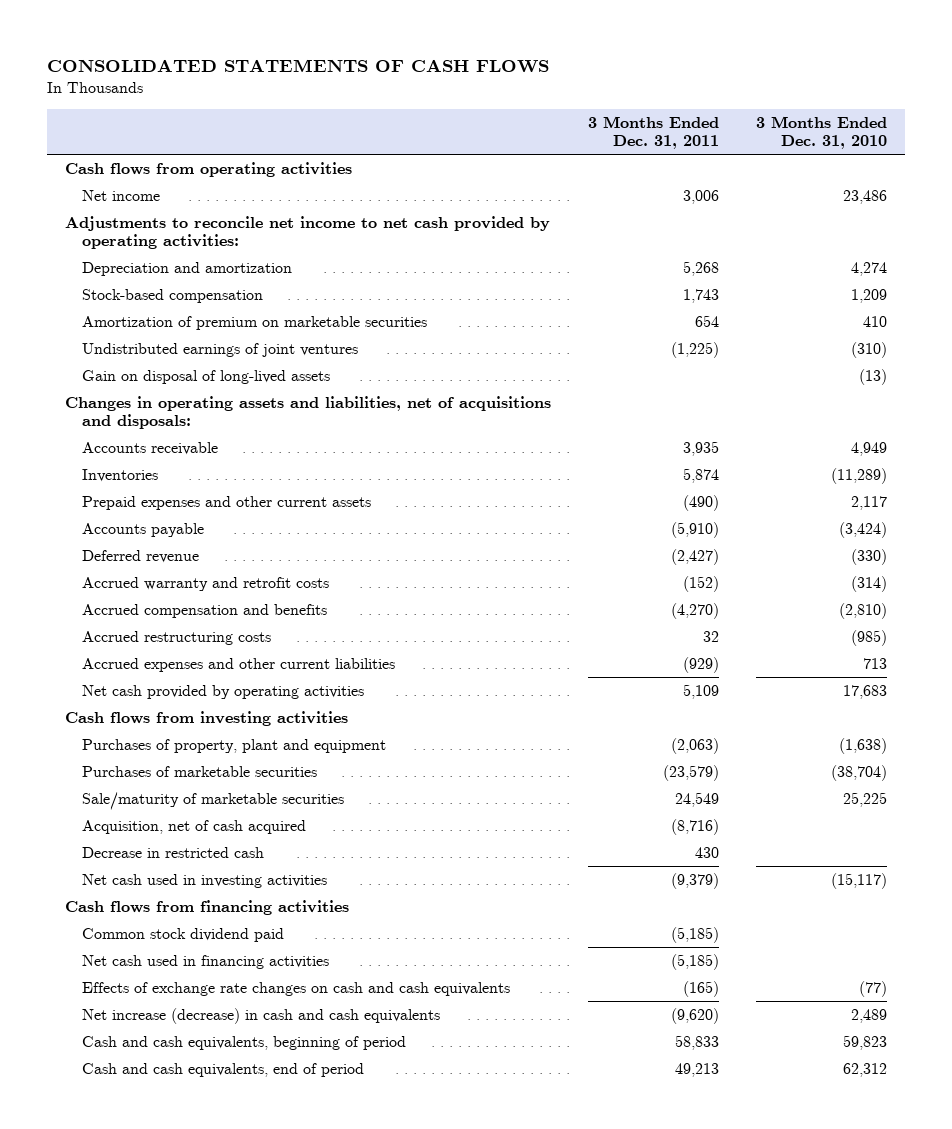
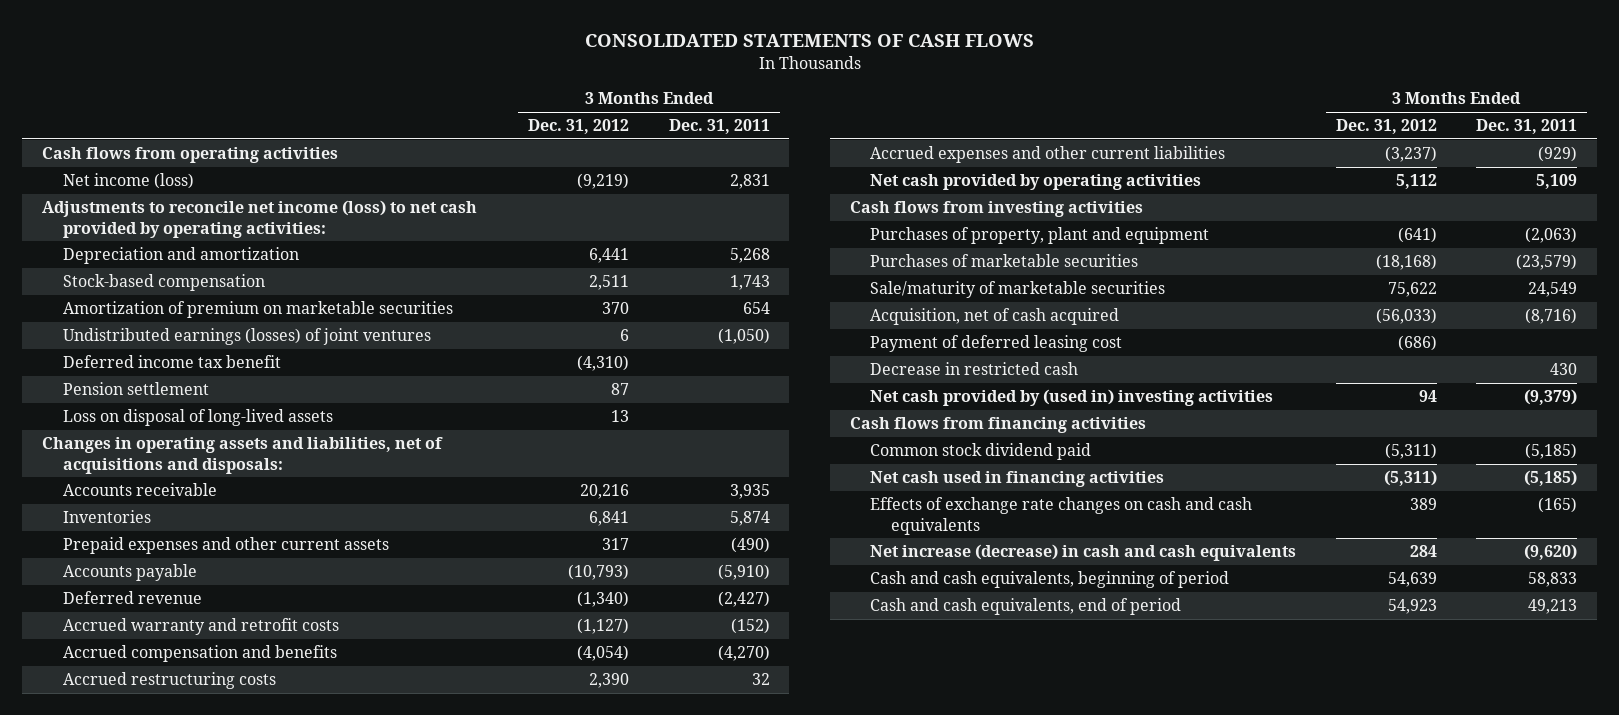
[755,116,887,150] 3 Months Ended Dec. 31, 2010 -> none
none -> [528,119,630,135] Dec. 31, 2012
[82,190,161,202] Net income -> [62,173,194,190] Net income (loss)
[683,190,720,205] 3,006 -> [729,174,770,190] 2,831
[65,216,551,250] Adjustments to reconcile net income to net cash provided by operating activities: -> [41,200,477,238] Adjustments to reconcile net income (loss) to net cash provided by operating activities:
[82,343,359,358] Undistributed earnings of joint ventures -> [62,328,431,346] Undistributed earnings (losses) of joint ventures
[671,342,720,359] (1,225) -> [717,328,770,345] (1,050)
none -> [62,355,281,369] Deferred income tax benefit
none -> [62,382,209,396] Pension settlement
[82,370,331,385] Gain on disposal of long-lived assets -> [62,409,333,427] Loss on disposal of long-lived assets
none -> [870,335,1123,353] Payment of deferred leasing cost
[82,874,328,889] Net cash used in investing activities -> [870,389,1274,407] Net cash provided by (used in) investing activities

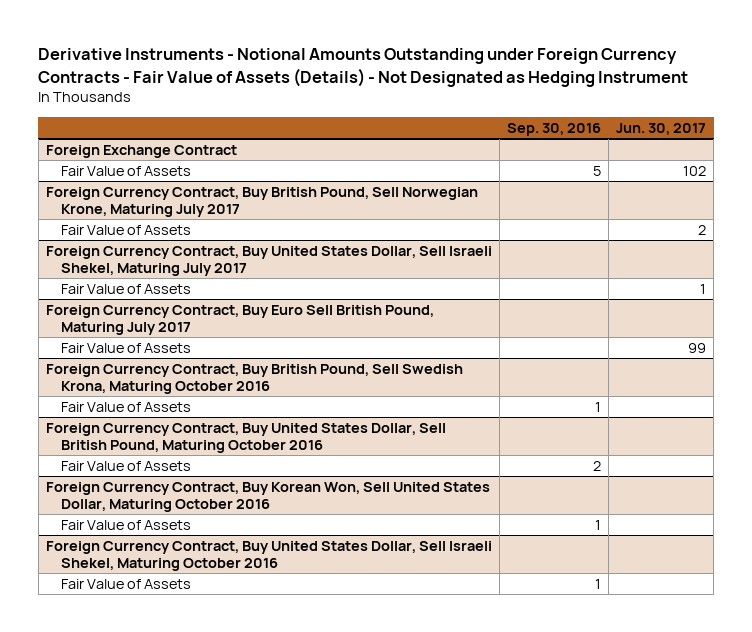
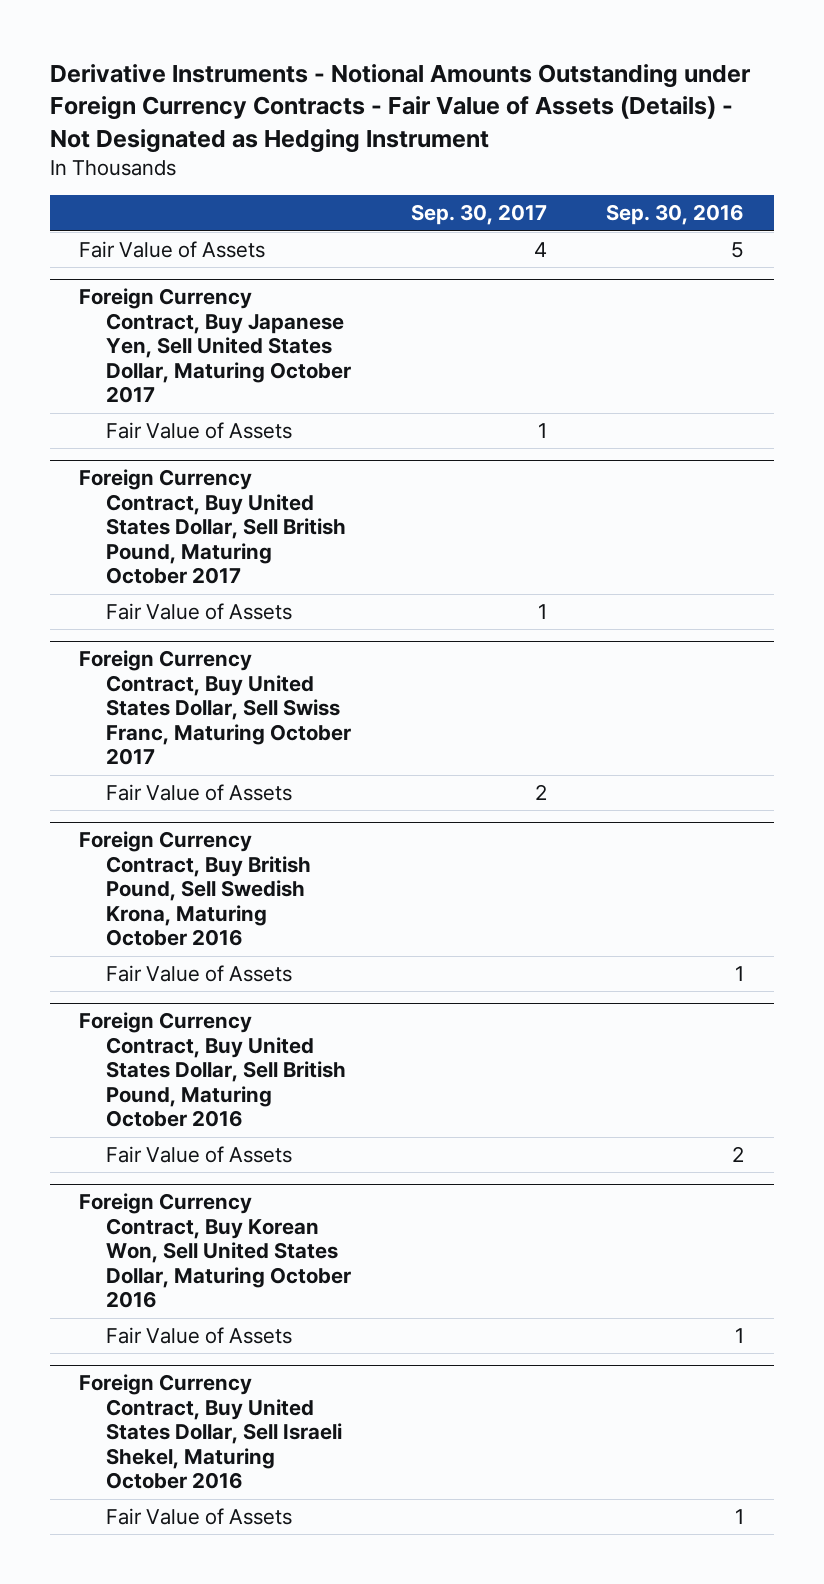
[616,122,707,135] Jun. 30, 2017 -> none
none -> [410,204,547,226] Sep. 30, 2017
[45,144,237,158] Foreign Exchange Contract -> none
[45,186,478,217] Foreign Currency Contract, Buy British Pound, Sell Norwegian Krone, Maturing July 2017 -> [79,288,352,404] Foreign Currency Contract, Buy Japanese Yen, Sell United States Dollar, Maturing October 2017
[45,245,492,276] Foreign Currency Contract, Buy United States Dollar, Sell Israeli Shekel, Maturing July 2017 -> [79,469,347,585] Foreign Currency Contract, Buy United States Dollar, Sell British Pound, Maturing October 2017
[45,304,434,335] Foreign Currency Contract, Buy Euro Sell British Pound, Maturing July 2017 -> [79,650,352,766] Foreign Currency Contract, Buy United States Dollar, Sell Swiss Franc, Maturing October 2017

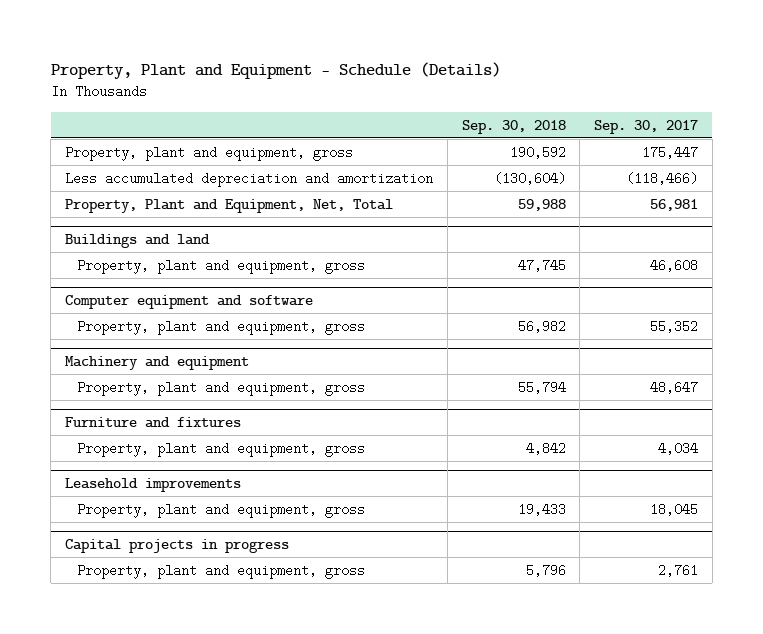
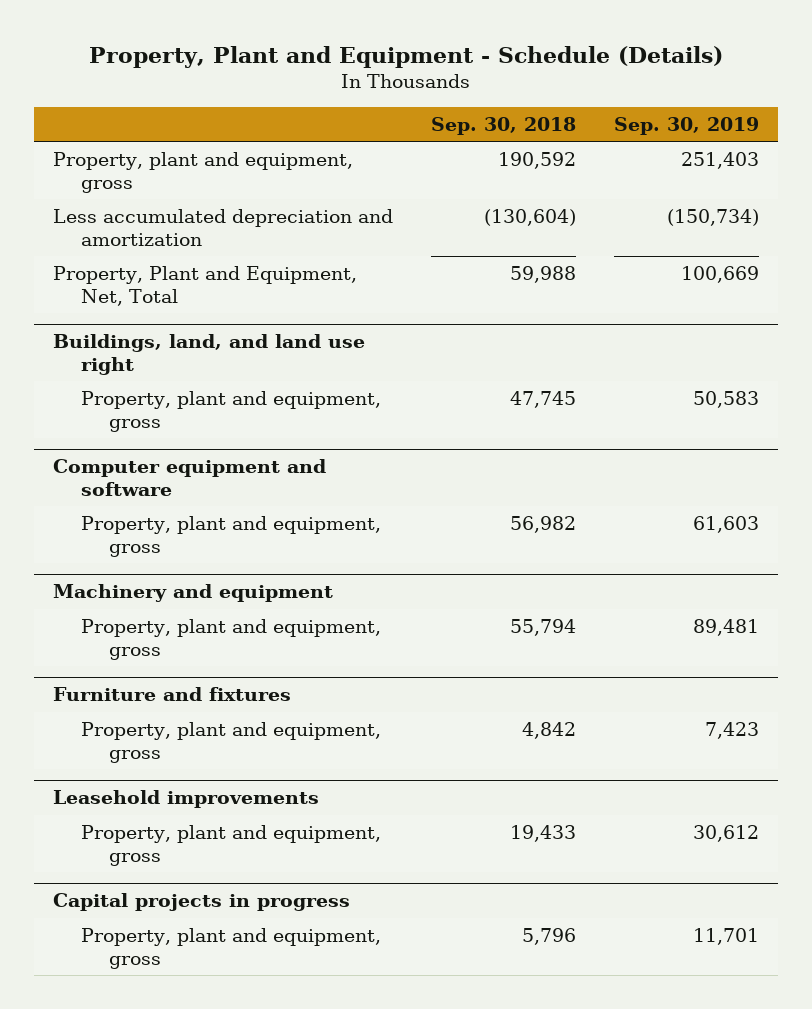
[594,119,699,134] Sep. 30, 2017 -> none
none -> [613,116,759,135] Sep. 30, 2019
[65,234,211,249] Buildings and land -> [53,334,366,375] Buildings, land, and land use right

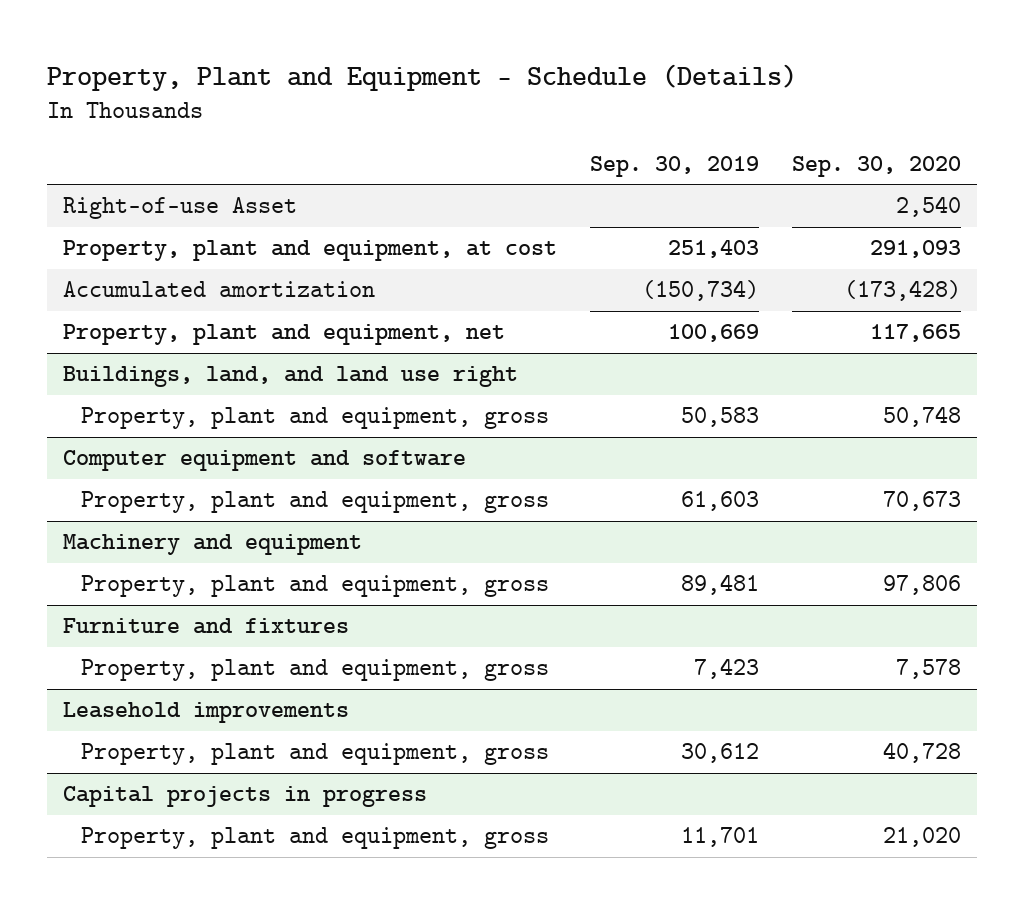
[431,116,577,135] Sep. 30, 2018 -> none
none -> [792,156,962,178] Sep. 30, 2020
none -> [63,197,298,220] Right-of-use Asset
[53,151,354,193] Property, plant and equipment, gross -> [63,240,558,262] Property, plant and equipment, at cost
[53,208,394,246] Less accumulated depreciation and amortization -> [63,281,376,298] Accumulated amortization
[53,265,358,306] Property, Plant and Equipment, Net, Total -> [63,324,506,346] Property, plant and equipment, net

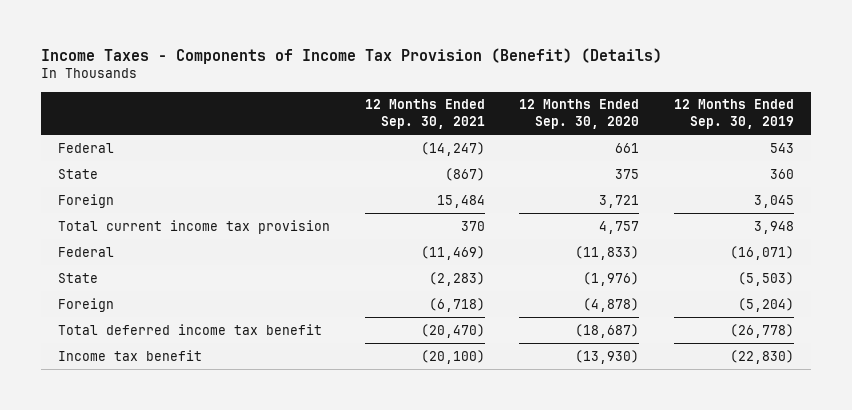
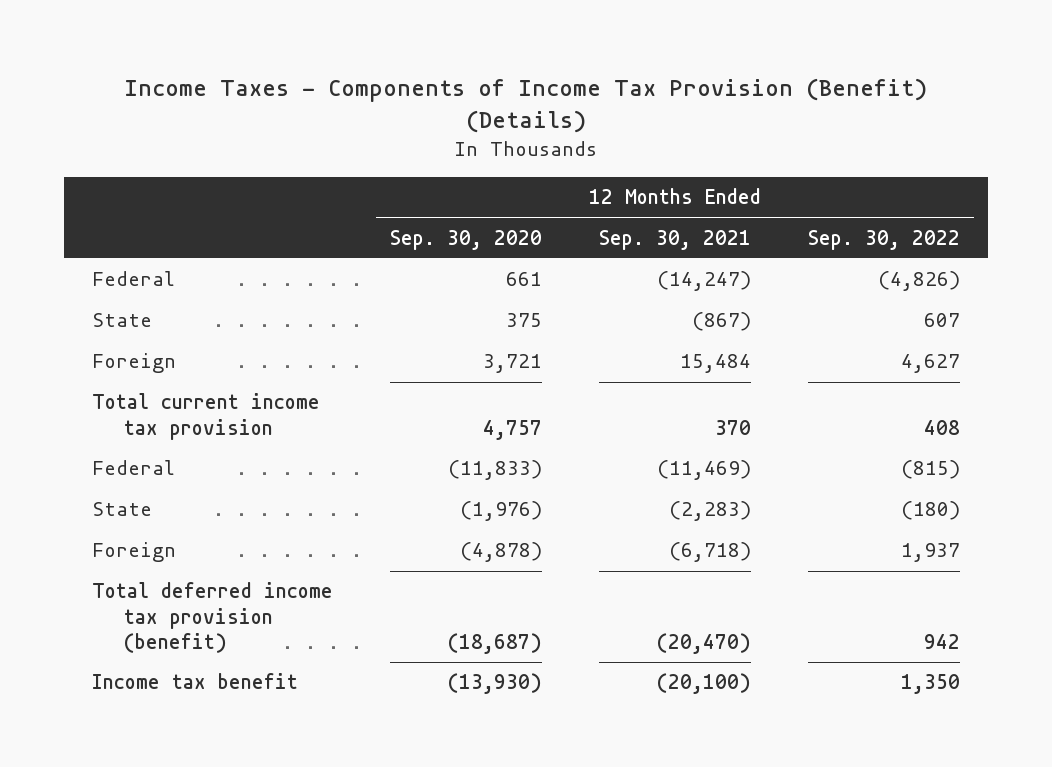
[673,99,794,129] 12 Months Ended Sep. 30, 2019 -> none
none -> [808,229,961,250] Sep. 30, 2022
[57,323,322,335] Total deferred income tax benefit -> [92,582,334,653] Total deferred income tax provision (benefit)

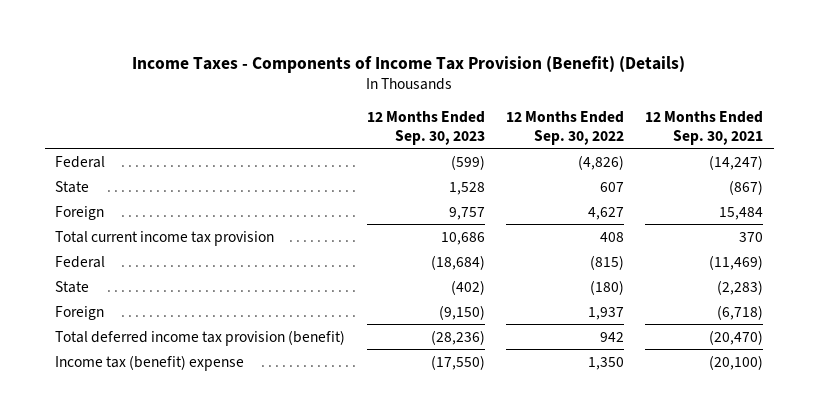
[390,229,543,250] Sep. 30, 2020 -> none
none -> [366,111,485,146] 12 Months Ended Sep. 30, 2023
[92,673,299,690] Income tax benefit -> [55,354,245,371] Income tax (benefit) expense

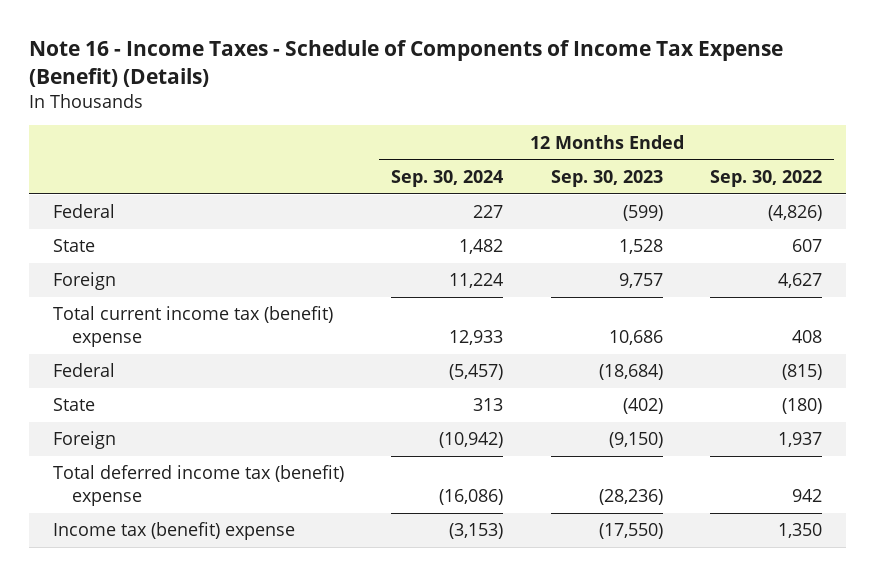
[132,55,686,73] Income Taxes - Components of Income Tax Provision (Benefit) (Details) -> [28,40,783,87] Note 16 - Income Taxes - Schedule of Components of Income Tax Expense (Benefit) (Details)
[645,111,764,146] 12 Months Ended Sep. 30, 2021 -> none
none -> [391,169,504,187] Sep. 30, 2024
[55,230,275,246] Total current income tax provision -> [52,306,333,347] Total current income tax (benefit) expense
[55,329,346,346] Total deferred income tax provision (benefit) -> [52,465,344,506] Total deferred income tax (benefit) expense

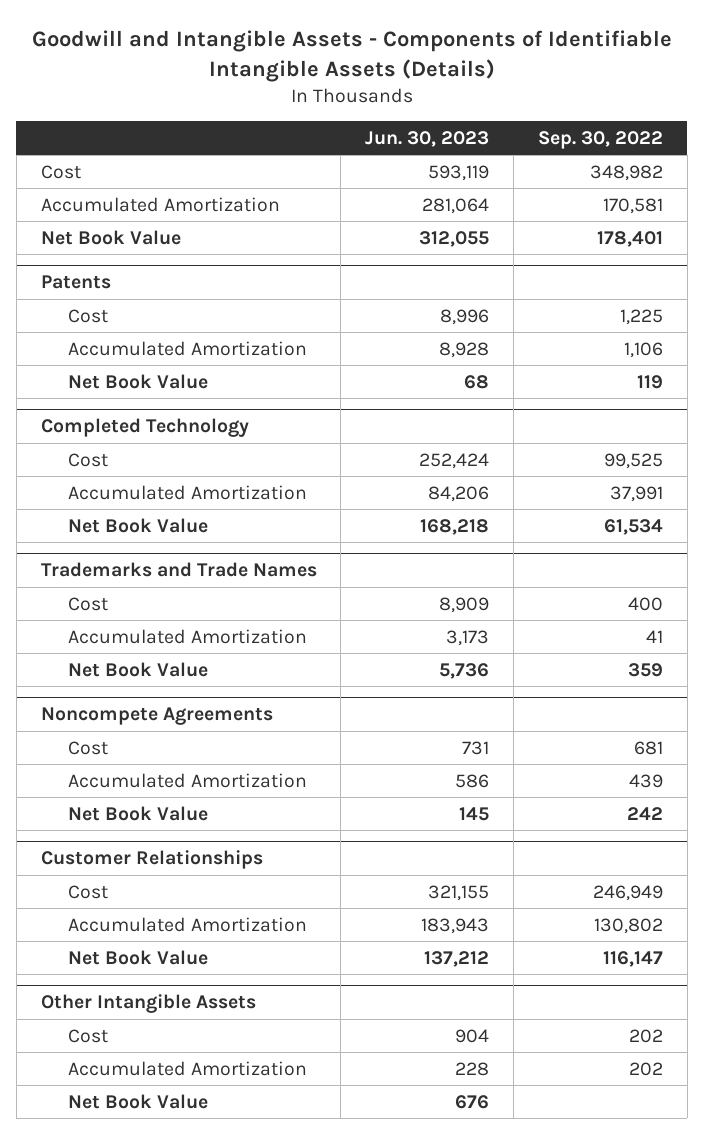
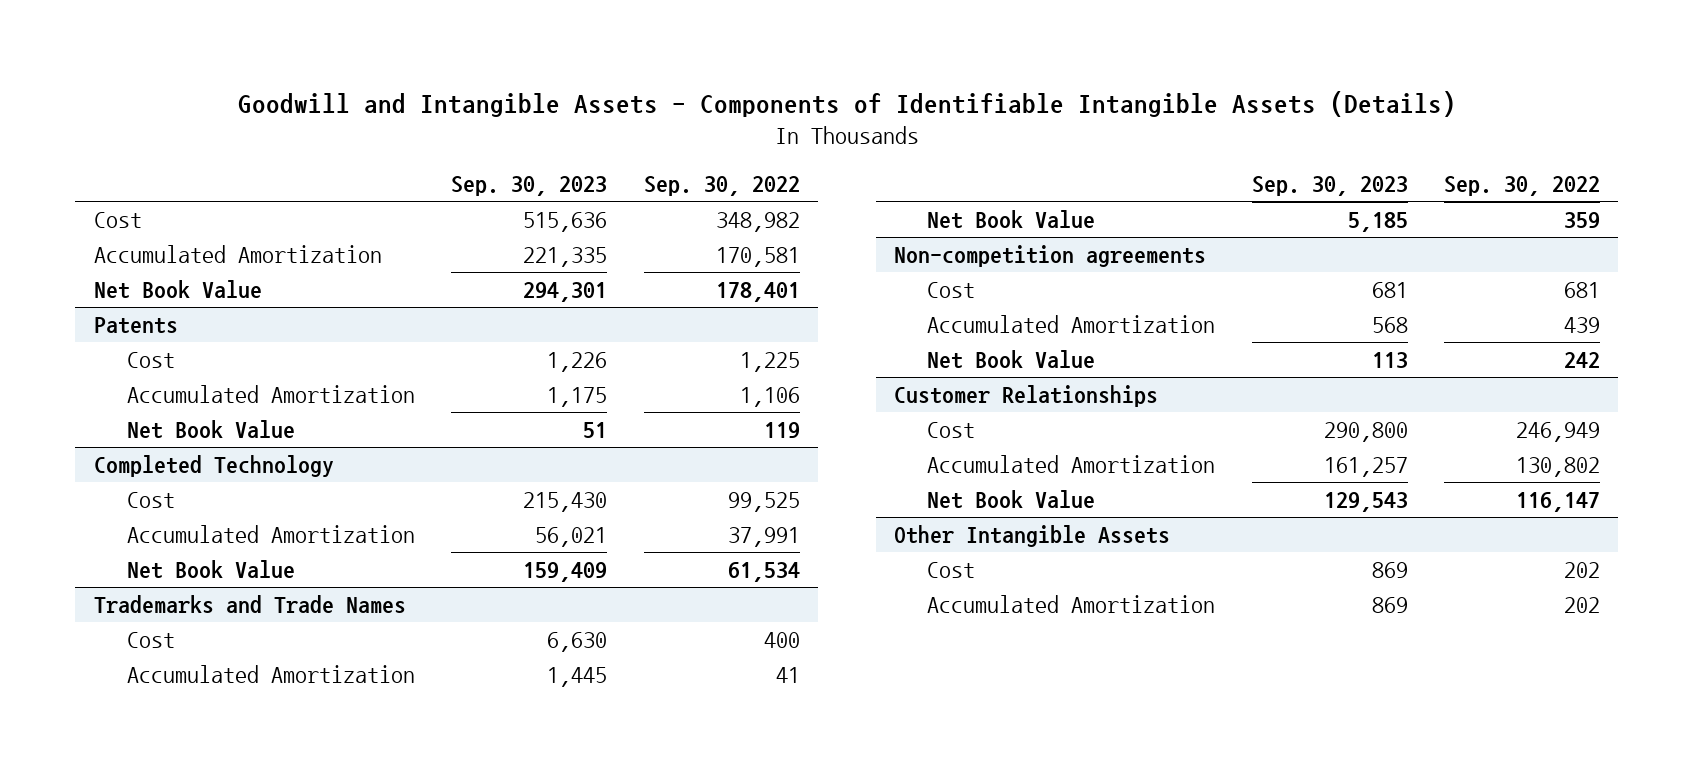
[365,130,490,147] Jun. 30, 2023 -> none
none -> [451,176,608,197] Sep. 30, 2023
[40,707,273,726] Noncompete Agreements -> [894,244,1207,267] Non-competition agreements
[67,1093,208,1109] Net Book Value -> none

